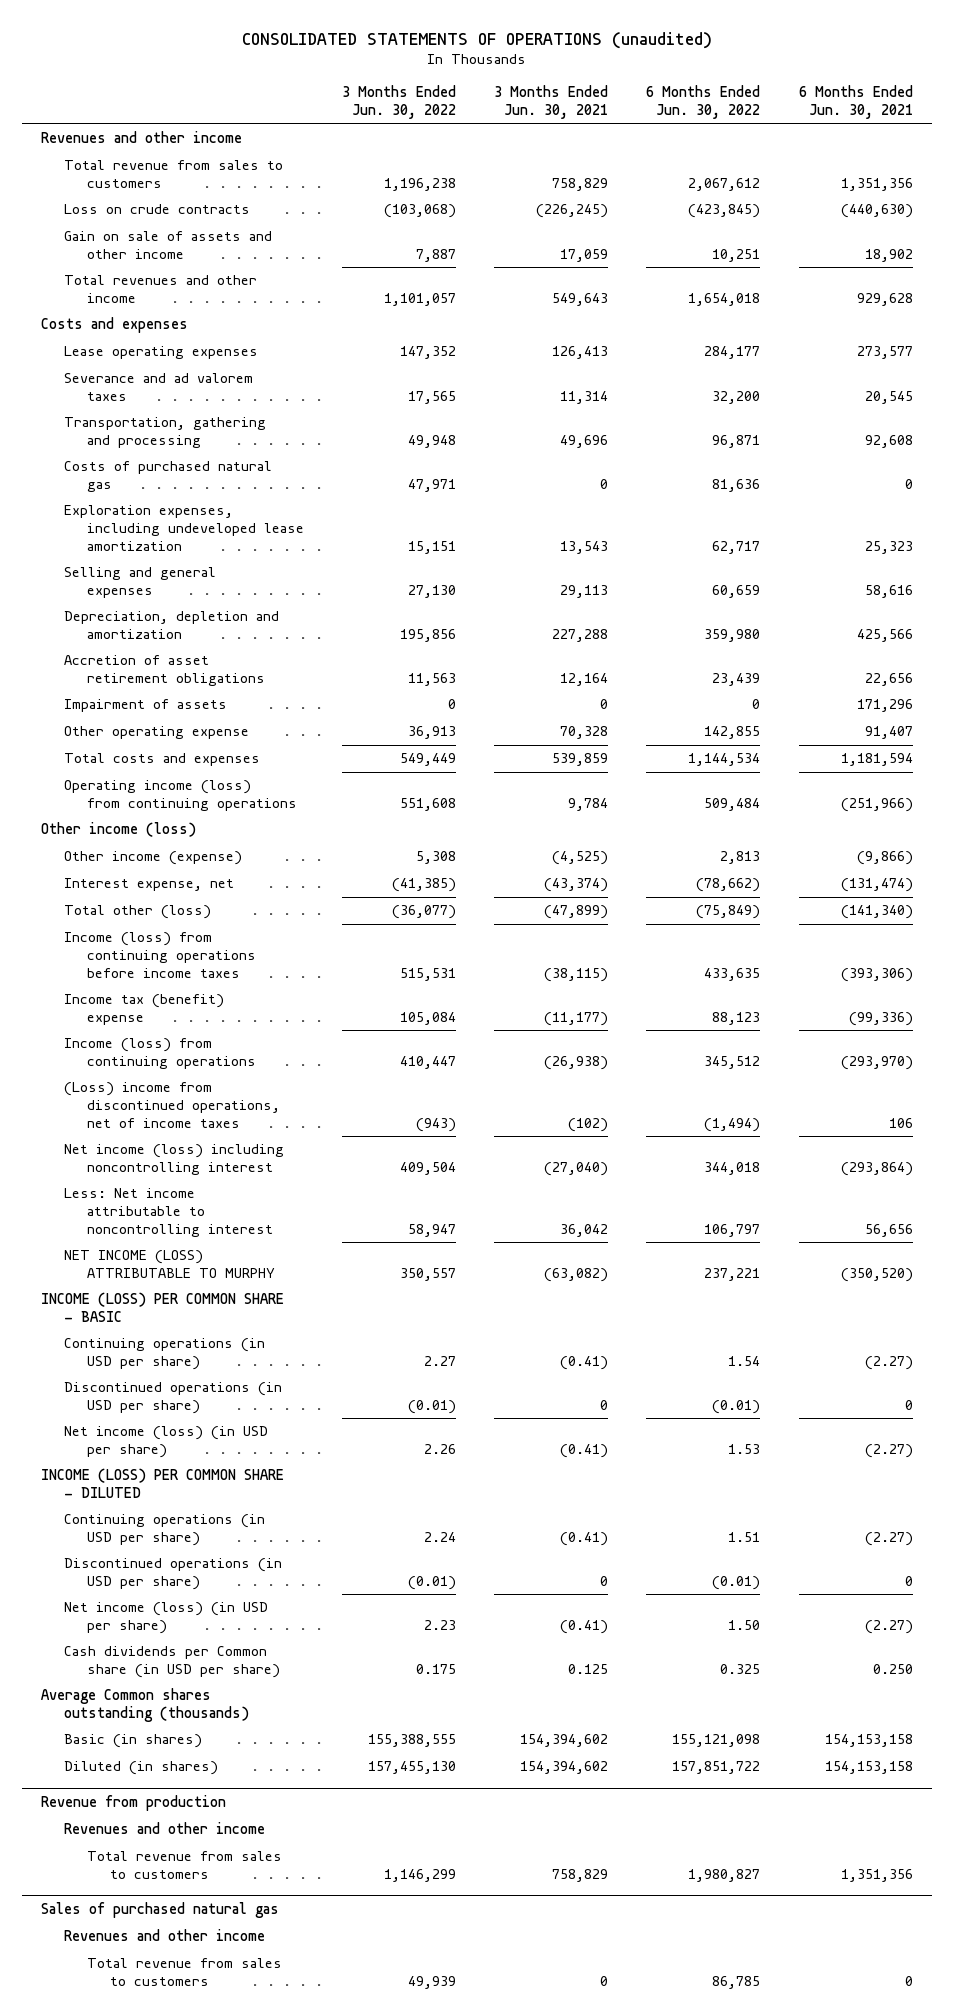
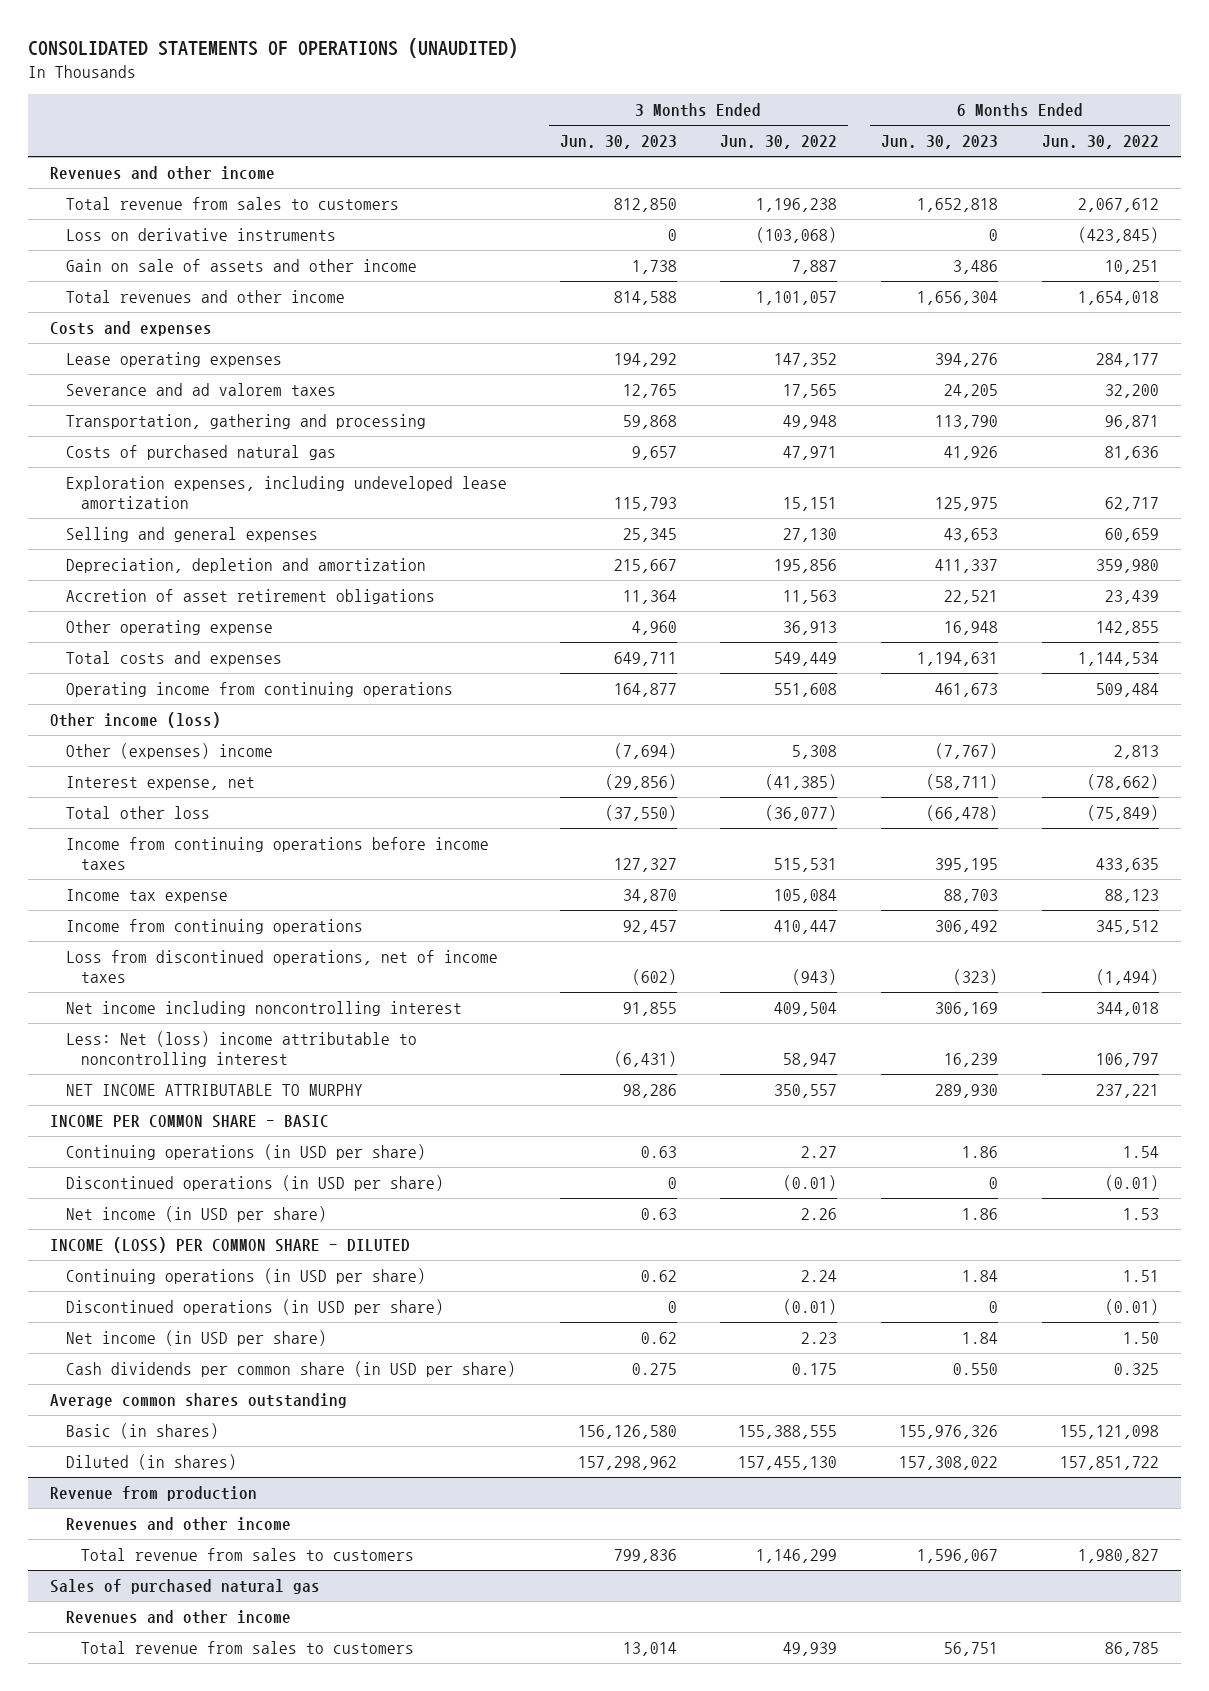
[241,31,712,49] CONSOLIDATED STATEMENTS OF OPERATIONS (unaudited) -> [28,38,519,59] CONSOLIDATED STATEMENTS OF OPERATIONS (UNAUDITED)
[494,85,609,120] 3 Months Ended Jun. 30, 2021 -> none
[798,85,913,120] 6 Months Ended Jun. 30, 2021 -> none
none -> [559,135,677,150] Jun. 30, 2023
none -> [881,135,999,150] Jun. 30, 2023
[63,204,250,215] Loss on crude contracts -> [65,227,336,241] Loss on derivative instruments
[63,699,227,713] Impairment of assets -> none
[63,780,297,812] Operating income (loss) from continuing operations -> [65,681,453,697] Operating income from continuing operations
[63,851,242,866] Other income (expense) -> [65,742,273,759] Other (expenses) income
[63,905,211,920] Total other (loss) -> [65,805,210,819] Total other loss
[63,932,256,979] Income (loss) from continuing operations before income taxes -> [65,836,489,871] Income from continuing operations before income taxes
[63,994,224,1026] Income tax (benefit) expense -> [65,888,228,903] Income tax expense
[63,1038,256,1070] Income (loss) from continuing operations -> [65,918,363,934] Income from continuing operations
[63,1082,280,1129] (Loss) income from discontinued operations, net of income taxes -> [65,949,498,984] Loss from discontinued operations, net of income taxes
[63,1144,284,1176] Net income (loss) including noncontrolling interest -> [65,1000,462,1016] Net income including noncontrolling interest
[63,1188,273,1238] Less: Net income attributable to noncontrolling interest -> [65,1030,417,1068] Less: Net (loss) income attributable to noncontrolling interest
[63,1250,275,1279] NET INCOME (LOSS) ATTRIBUTABLE TO MURPHY -> [65,1083,363,1096] NET INCOME ATTRIBUTABLE TO MURPHY
[41,1292,285,1323] INCOME (LOSS) PER COMMON SHARE - BASIC -> [50,1114,330,1128] INCOME PER COMMON SHARE - BASIC
[63,1426,268,1459] Net income (loss) (in USD per share) -> [65,1205,327,1222] Net income (in USD per share)
[63,1602,268,1635] Net income (loss) (in USD per share) -> [65,1329,327,1346] Net income (in USD per share)
[63,1646,280,1679] Cash dividends per Common share (in USD per share) -> [65,1360,516,1377] Cash dividends per common share (in USD per share)
[41,1688,249,1723] Average Common shares outstanding (thousands) -> [50,1392,348,1408] Average common shares outstanding

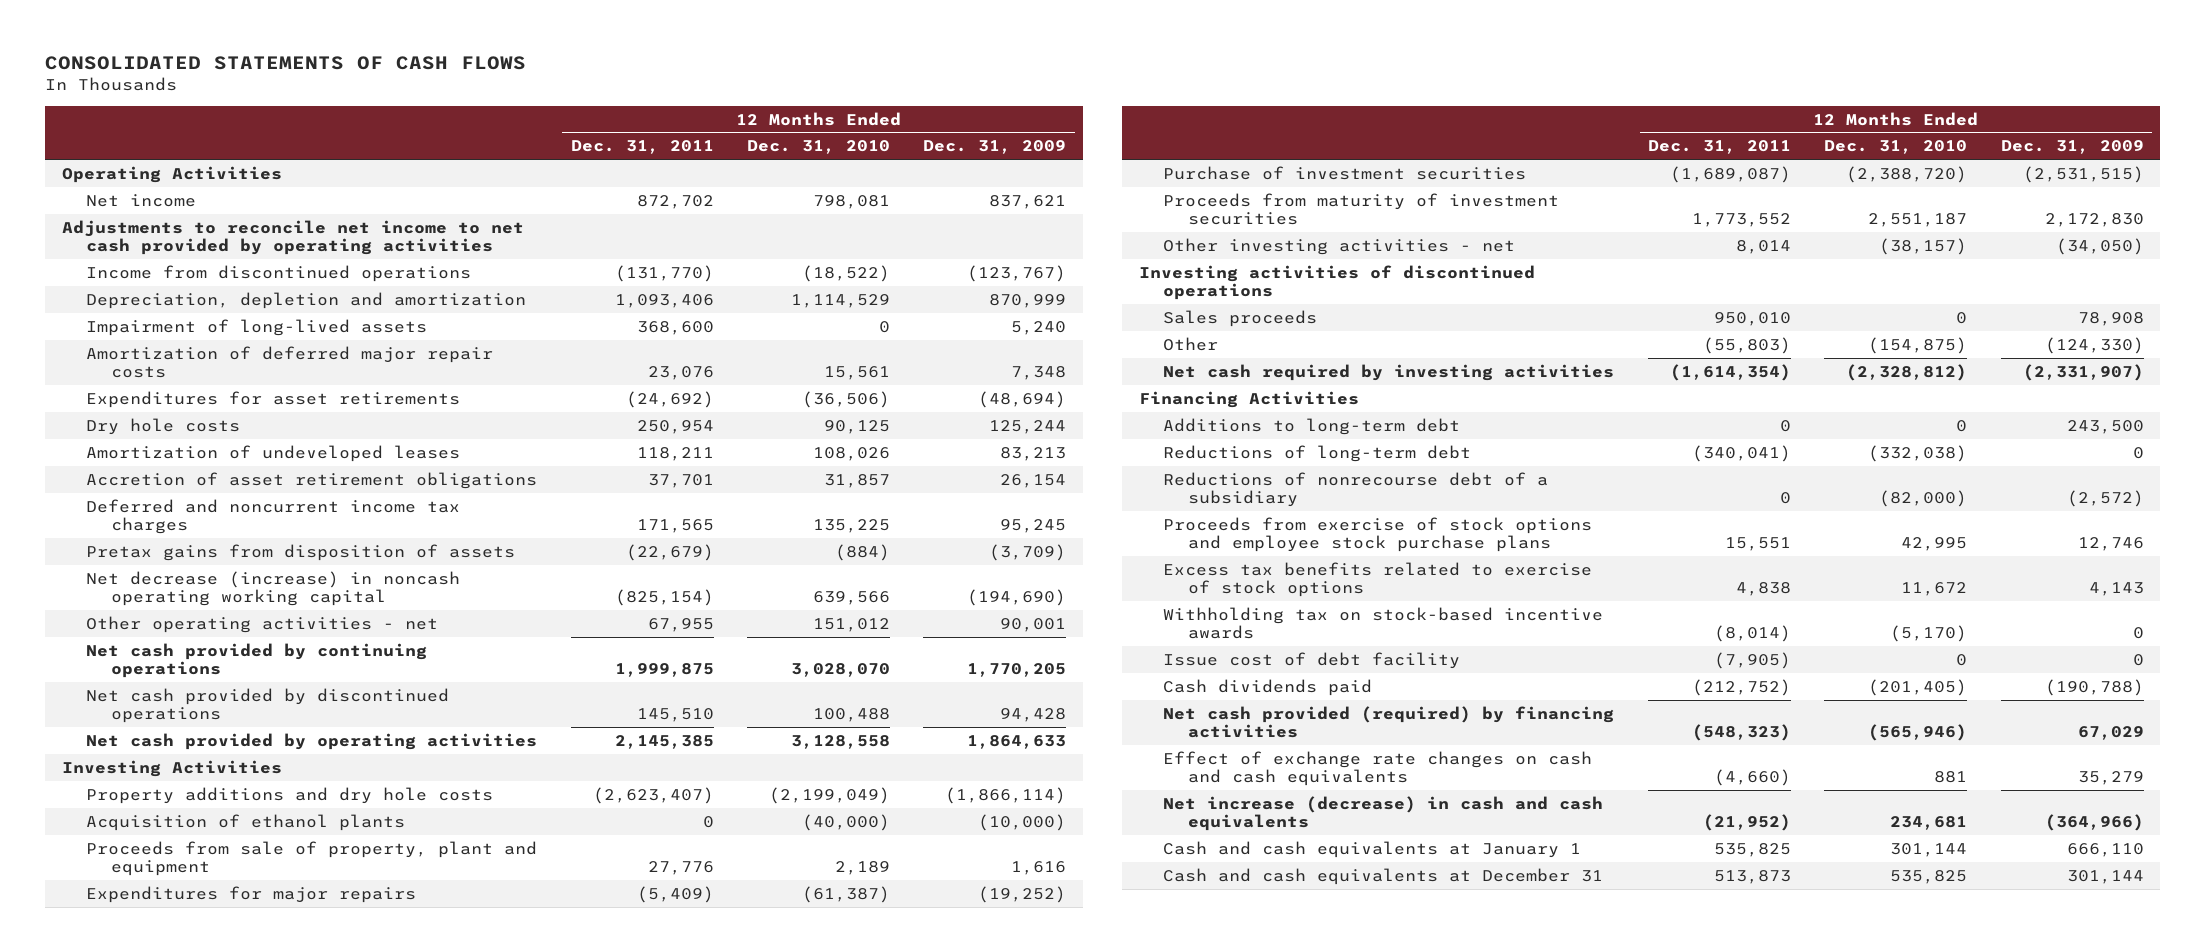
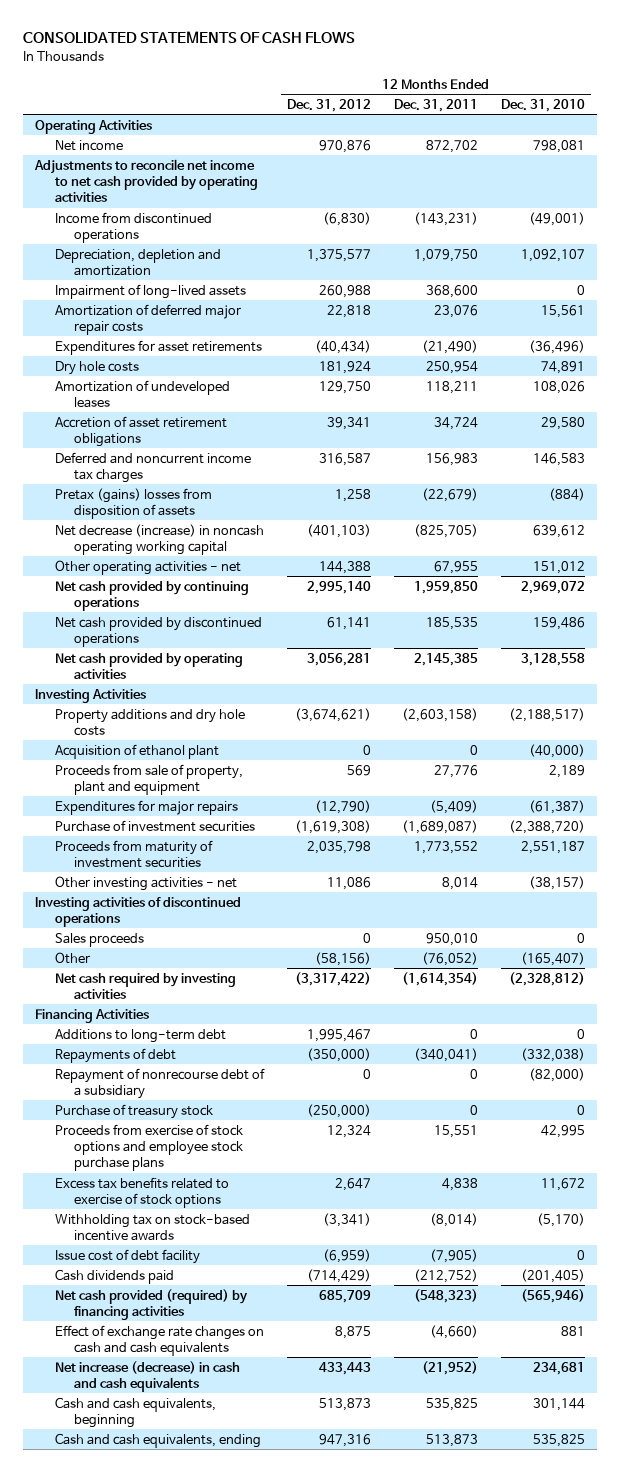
[923,140,1067,155] Dec. 31, 2009 -> none
none -> [286,98,371,112] Dec. 31, 2012
[614,264,714,282] (131,770) -> [414,211,479,226] (143,231)
[802,264,891,282] (18,522) -> [529,211,586,226] (49,001)
[614,293,714,308] 1,093,406 -> [414,248,479,262] 1,079,750
[791,293,891,308] 1,114,529 -> [521,248,586,262] 1,092,107
[625,390,714,408] (24,692) -> [422,339,479,354] (21,490)
[802,390,891,408] (36,506) -> [529,339,586,354] (36,496)
[824,419,891,434] 90,125 -> [541,360,586,374] 74,891
[647,473,714,488] 37,701 -> [434,416,479,430] 34,724
[824,473,891,488] 31,857 -> [541,416,586,430] 29,580
[636,519,714,534] 171,565 -> [426,452,479,466] 156,983
[813,519,891,534] 135,225 -> [533,452,586,466] 146,583
[86,543,516,561] Pretax gains from disposition of assets -> [54,487,212,519] Pretax (gains) losses from disposition of assets
[614,589,714,607] (825,154) -> [414,523,479,538] (825,705)
[813,591,891,606] 639,566 -> [533,524,586,538] 639,612
[614,663,714,678] 1,999,875 -> [414,580,479,594] 1,959,850
[791,663,891,678] 3,028,070 -> [521,580,586,594] 2,969,072
[636,708,714,723] 145,510 -> [426,616,479,630] 185,535
[813,708,891,723] 100,488 -> [533,616,586,630] 159,486
[592,786,714,804] (2,623,407) -> [402,707,479,722] (2,603,158)
[769,786,891,804] (2,199,049) -> [509,707,586,722] (2,188,517)
[86,813,406,831] Acquisition of ethanol plants -> [54,743,219,759] Acquisition of ethanol plant
[1702,336,1791,354] (55,803) -> [422,951,479,966] (76,052)
[1868,336,1968,354] (154,875) -> [521,951,586,966] (165,407)
[1163,444,1472,462] Reductions of long-term debt -> [54,1047,176,1063] Repayments of debt
[1163,471,1549,508] Reductions of nonrecourse debt of a subsidiary -> [54,1067,265,1099] Repayment of nonrecourse debt of a subsidiary
none -> [54,1103,213,1119] Purchase of treasury stock
[1163,840,1582,858] Cash and cash equivalents at January 1 -> [54,1396,216,1428] Cash and cash equivalents, beginning
[1163,867,1604,885] Cash and cash equivalents at December 31 -> [54,1432,261,1448] Cash and cash equivalents, ending

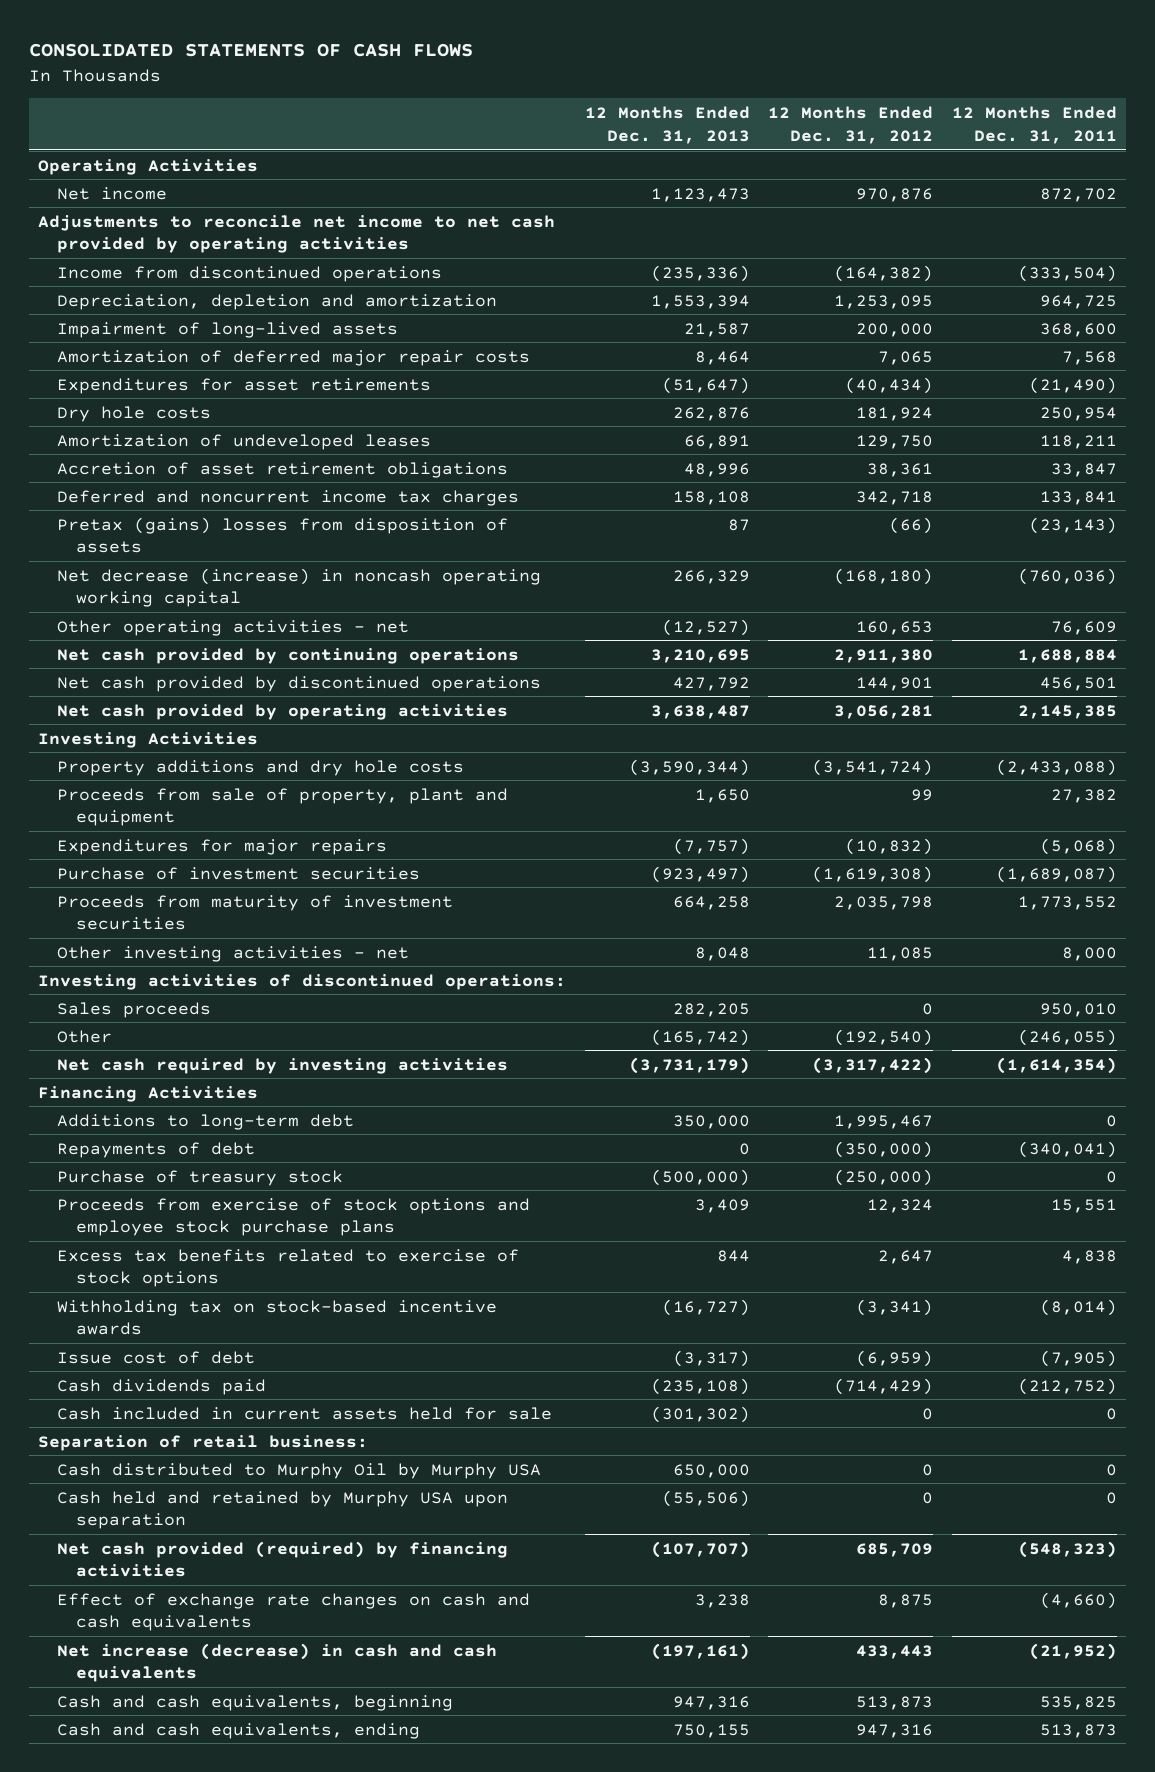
[501,98,586,112] Dec. 31, 2010 -> none
none -> [584,105,750,144] 12 Months Ended Dec. 31, 2013
[322,211,371,226] (6,830) -> [834,264,934,282] (164,382)
[414,211,479,226] (143,231) -> [1017,264,1117,282] (333,504)
[306,248,371,262] 1,375,577 -> [834,294,934,309] 1,253,095
[414,248,479,262] 1,079,750 -> [1039,294,1117,309] 964,725
[318,284,371,298] 260,988 -> [856,322,934,337] 200,000
[326,304,371,318] 22,818 -> [878,350,934,365] 7,065
[434,304,479,318] 23,076 -> [1061,350,1117,365] 7,568
[326,416,371,430] 39,341 -> [867,462,934,477] 38,361
[434,416,479,430] 34,724 -> [1050,462,1117,477] 33,847
[318,452,371,466] 316,587 -> [856,490,934,505] 342,718
[426,452,479,466] 156,983 -> [1039,490,1117,505] 133,841
[334,488,371,502] 1,258 -> [889,516,934,534] (66)
[422,487,479,502] (22,679) -> [1028,516,1117,534] (23,143)
[306,523,371,538] (401,103) -> [834,567,934,585] (168,180)
[414,523,479,538] (825,705) -> [1017,567,1117,585] (760,036)
[318,560,371,574] 144,388 -> [856,620,934,635] 160,653
[434,560,479,574] 67,955 -> [1050,620,1117,635] 76,609
[306,580,371,594] 2,995,140 -> [834,648,934,663] 2,911,380
[414,580,479,594] 1,959,850 -> [1017,648,1117,663] 1,688,884
[326,616,371,630] 61,141 -> [856,676,934,691] 144,901
[426,616,479,630] 185,535 -> [1039,676,1117,691] 456,501
[54,743,219,759] Acquisition of ethanol plant -> none
[294,707,371,722] (3,674,621) -> [812,758,934,776] (3,541,724)
[402,707,479,722] (2,603,158) -> [995,758,1117,776] (2,433,088)
[346,764,371,776] 569 -> [911,788,934,801] 99
[434,764,479,778] 27,776 -> [1050,788,1117,803] 27,382
[314,799,371,814] (12,790) -> [845,837,934,855] (10,832)
[430,799,479,814] (5,409) -> [1039,837,1117,855] (5,068)
[326,876,371,890] 11,086 -> [867,946,934,961] 11,085
[442,876,479,890] 8,014 -> [1061,946,1117,961] 8,000
[34,896,241,927] Investing activities of discontinued operations -> [37,973,566,990] Investing activities of discontinued operations:
[314,951,371,966] (58,156) -> [834,1028,934,1046] (192,540)
[422,951,479,966] (76,052) -> [1017,1028,1117,1046] (246,055)
[54,1067,265,1099] Repayment of nonrecourse debt of a subsidiary -> none
[54,1248,200,1264] Issue cost of debt facility -> [57,1350,256,1364] Issue cost of debt
none -> [57,1406,553,1420] Cash included in current assets held for sale
none -> [37,1434,368,1451] Separation of retail business:
none -> [57,1462,542,1479] Cash distributed to Murphy Oil by Murphy USA
none -> [57,1490,509,1530] Cash held and retained by Murphy USA upon separation

